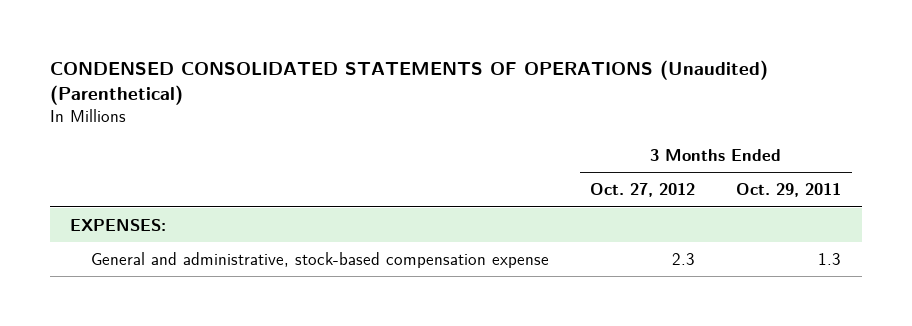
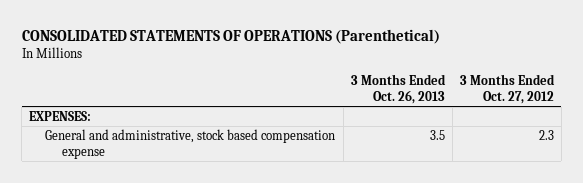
[49,60,768,106] CONDENSED CONSOLIDATED STATEMENTS OF OPERATIONS (Unaudited) (Parenthetical) -> [21,29,440,45] CONSOLIDATED STATEMENTS OF OPERATIONS (Parenthetical)
[736,183,842,198] Oct. 29, 2011 -> none
none -> [350,73,446,104] 3 Months Ended Oct. 26, 2013
[91,251,550,268] General and administrative, stock-based compensation expense -> [45,128,336,159] General and administrative, stock based compensation expense

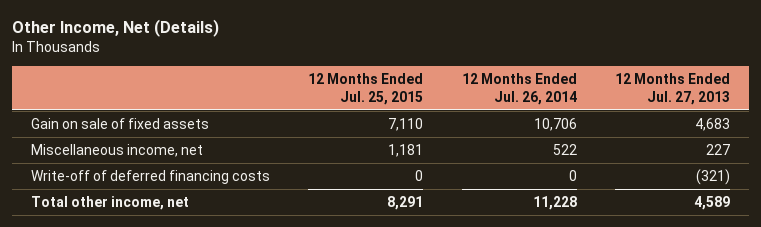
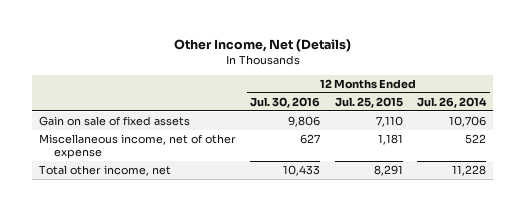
[614,73,730,105] 12 Months Ended Jul. 27, 2013 -> none
none -> [250,96,321,108] Jul. 30, 2016
[31,169,271,184] Write-off of deferred financing costs -> none
[31,143,204,157] Miscellaneous income, net -> [39,133,237,159] Miscellaneous income, net of other expense

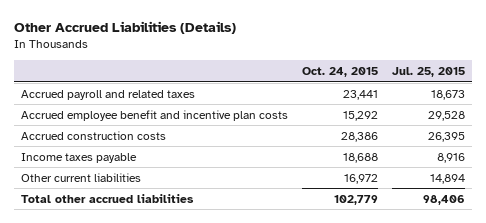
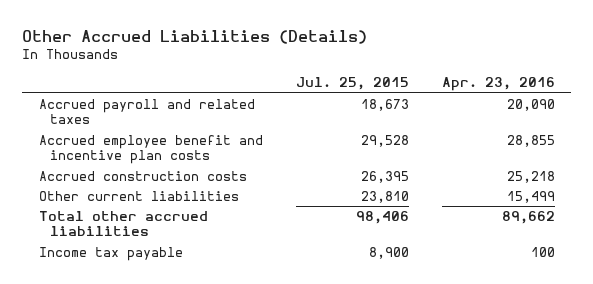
[301,66,378,77] Oct. 24, 2015 -> none
none -> [441,77,555,92] Apr. 23, 2016
[21,152,138,163] Income taxes payable -> none
[429,173,465,184] 14,894 -> [360,191,409,204] 23,810
none -> [38,247,183,262] Income tax payable

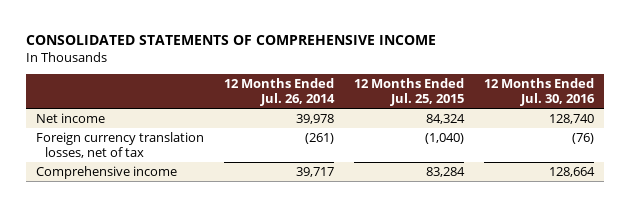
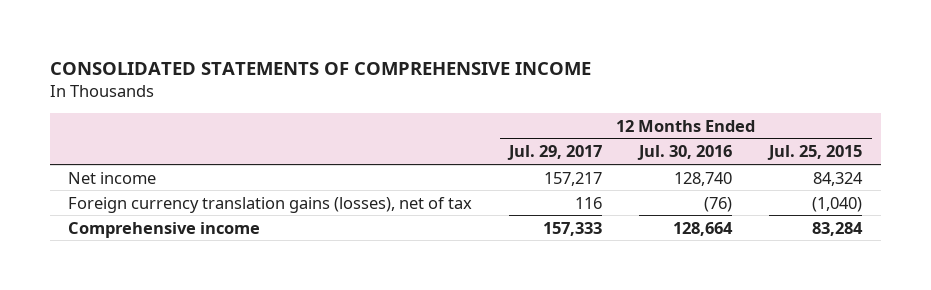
[223,78,335,107] 12 Months Ended Jul. 26, 2014 -> none
none -> [507,145,603,161] Jul. 29, 2017
[35,131,204,158] Foreign currency translation losses, net of tax -> [68,196,473,213] Foreign currency translation gains (losses), net of tax

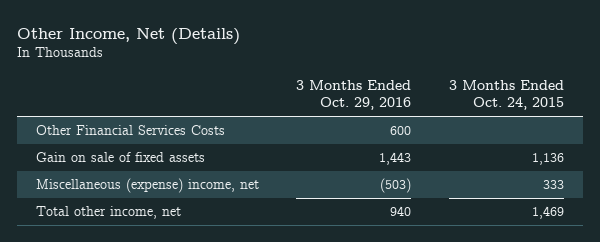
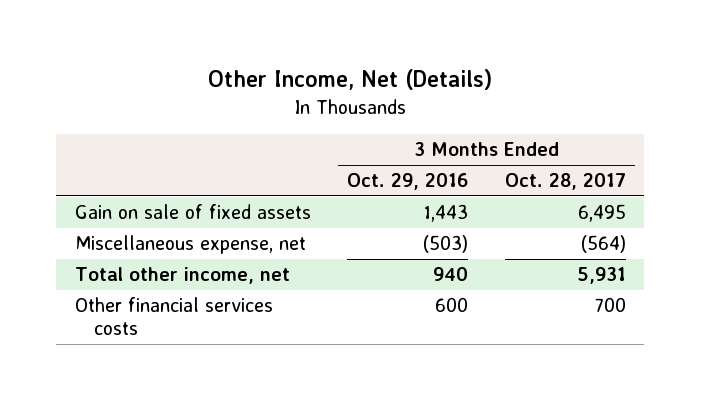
[448,79,564,111] 3 Months Ended Oct. 24, 2015 -> none
none -> [504,173,626,191] Oct. 28, 2017
[35,125,225,136] Other Financial Services Costs -> none
[35,178,259,194] Miscellaneous (expense) income, net -> [74,235,306,255] Miscellaneous expense, net
none -> [74,297,273,336] Other financial services costs

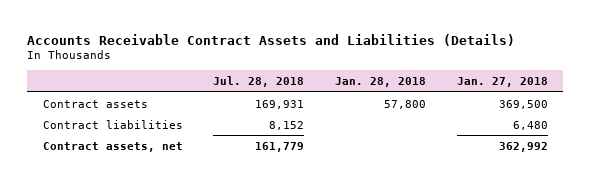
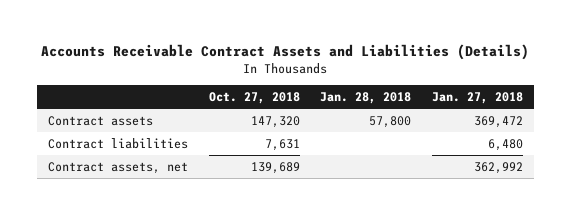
[213,75,305,87] Jul. 28, 2018 -> none
none -> [208,92,300,105] Oct. 27, 2018
[498,99,548,109] 369,500 -> [474,116,524,129] 369,472

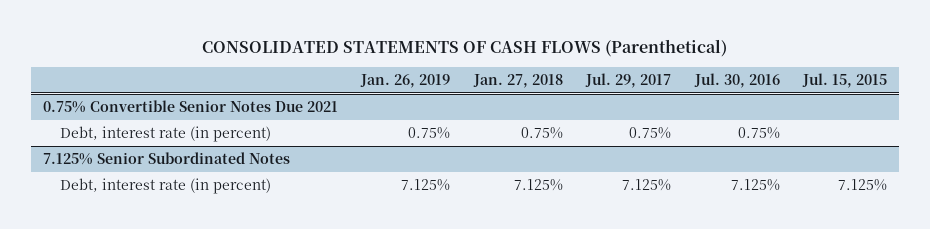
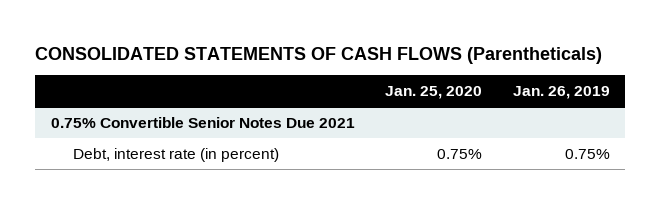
[202,38,728,57] CONSOLIDATED STATEMENTS OF CASH FLOWS (Parenthetical) -> [35,46,603,64] CONSOLIDATED STATEMENTS OF CASH FLOWS (Parentheticals)
[472,73,563,88] Jan. 27, 2018 -> none
[585,72,672,88] Jul. 29, 2017 -> none
[693,72,780,88] Jul. 30, 2016 -> none
[802,72,888,88] Jul. 15, 2015 -> none
none -> [385,86,483,100] Jan. 25, 2020
[42,152,290,166] 7.125% Senior Subordinated Notes -> none
[59,178,271,195] Debt, interest rate (in percent) -> none

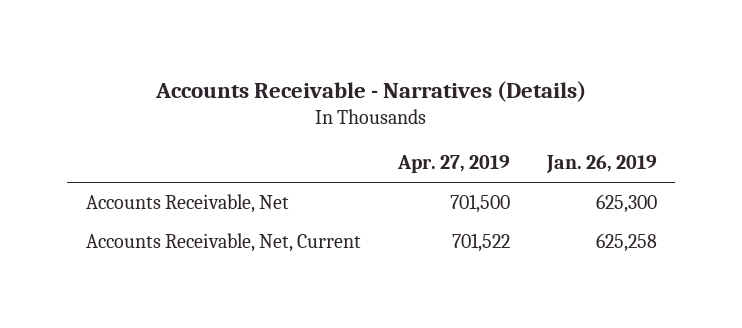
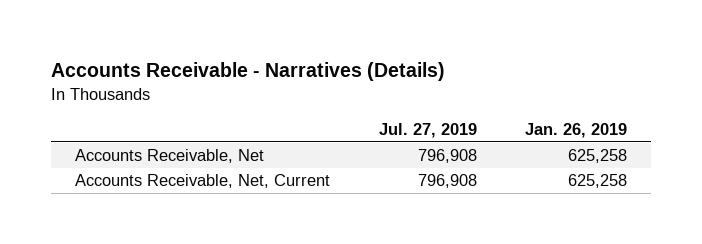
[396,155,510,174] Apr. 27, 2019 -> none
none -> [378,122,477,138] Jul. 27, 2019
[595,193,657,213] 625,300 -> [567,149,627,164] 625,258

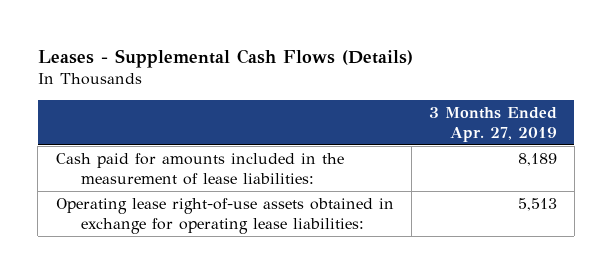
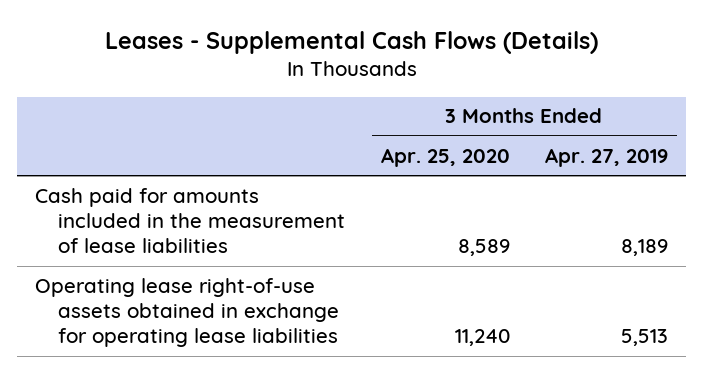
none -> [380,147,510,167] Apr. 25, 2020
[55,152,344,186] Cash paid for amounts included in the measurement of lease liabilities: -> [35,187,345,254] Cash paid for amounts included in the measurement of lease liabilities
[55,197,394,235] Operating lease right-of-use assets obtained in exchange for operating lease liabilities: -> [35,277,339,348] Operating lease right-of-use assets obtained in exchange for operating lease liabilities

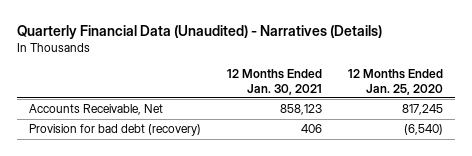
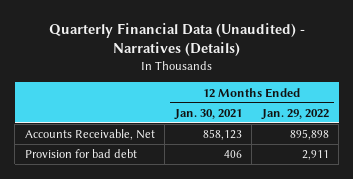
[347,69,443,95] 12 Months Ended Jan. 25, 2020 -> none
none -> [260,108,329,120] Jan. 29, 2022
[29,124,202,137] Provision for bad debt (recovery) -> [24,149,137,159] Provision for bad debt

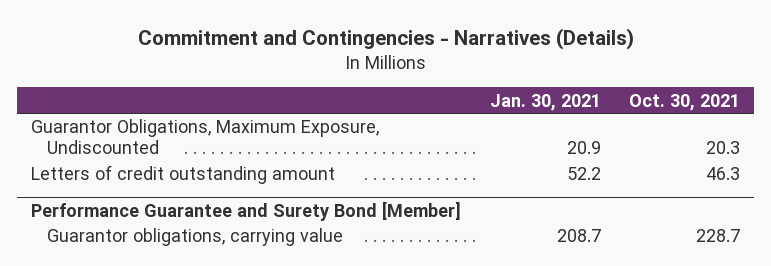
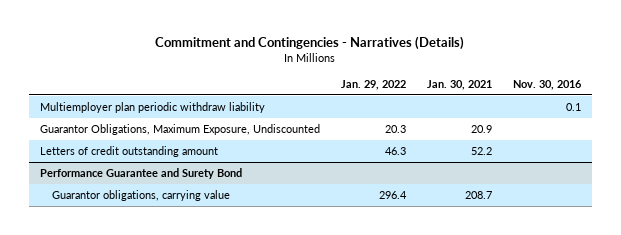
[628,93,740,111] Oct. 30, 2021 -> none
none -> [340,79,406,90] Jan. 29, 2022
none -> [513,79,583,90] Nov. 30, 2016
none -> [39,101,265,113] Multiemployer plan periodic withdraw liability
[31,200,462,221] Performance Guarantee and Surety Bond [Member] -> [39,167,242,179] Performance Guarantee and Surety Bond

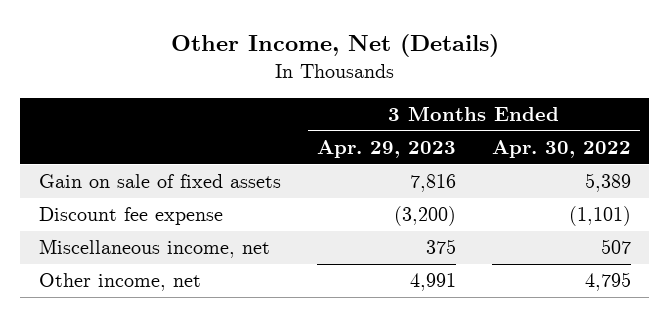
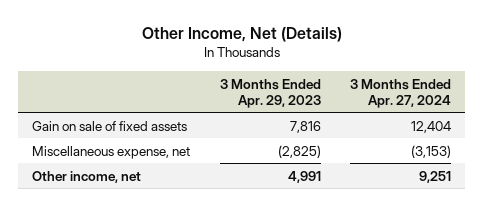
[491,140,631,159] Apr. 30, 2022 -> none
none -> [349,78,451,108] 3 Months Ended Apr. 27, 2024
[38,207,223,226] Discount fee expense -> none
[38,239,270,259] Miscellaneous income, net -> [32,145,191,159] Miscellaneous expense, net
[425,239,456,255] 375 -> [277,144,321,158] (2,825)

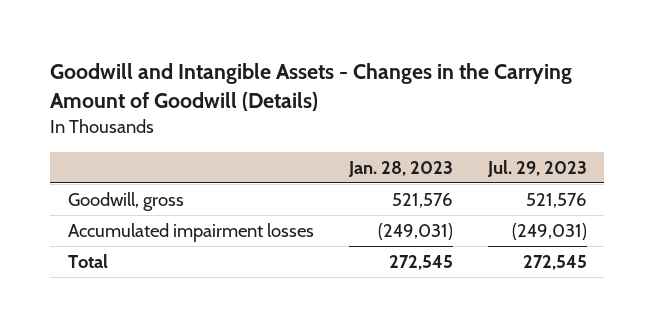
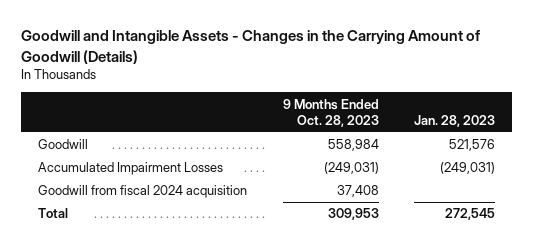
[486,159,587,177] Jul. 29, 2023 -> none
none -> [282,98,379,127] 9 Months Ended Oct. 28, 2023
[67,192,184,212] Goodwill, gross -> [38,139,89,150] Goodwill
[67,223,314,243] Accumulated impairment losses -> [38,162,224,176] Accumulated Impairment Losses
none -> [38,185,248,199] Goodwill from fiscal 2024 acquisition

